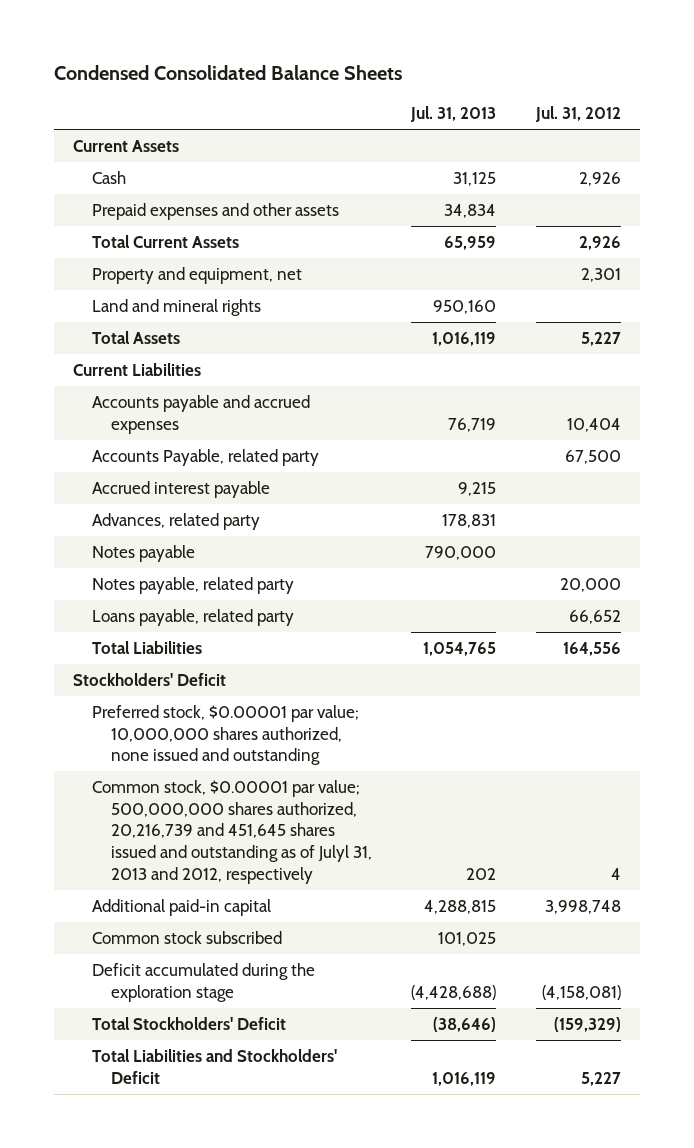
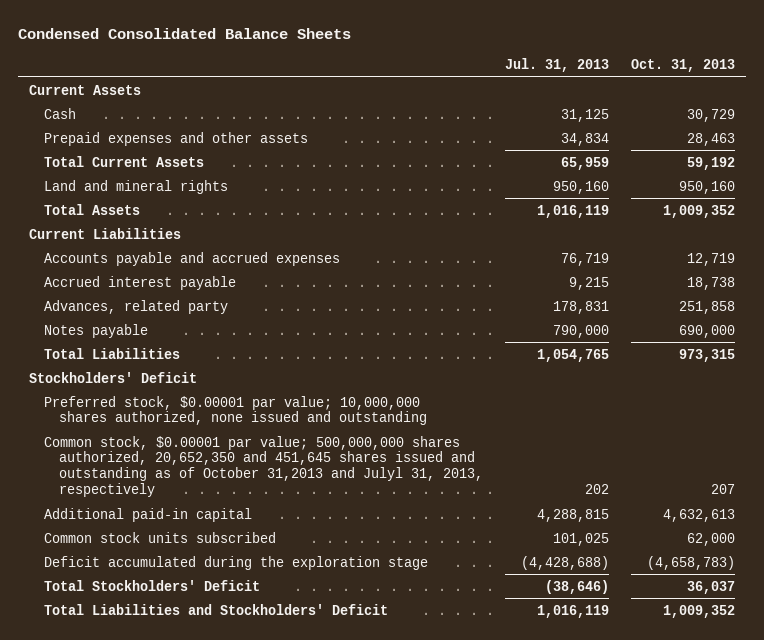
[534,106,621,123] Jul. 31, 2012 -> none
none -> [631,59,736,73] Oct. 31, 2013
[92,266,303,284] Property and equipment, net -> none
[92,448,320,466] Accounts Payable, related party -> none
[92,576,295,594] Notes payable, related party -> none
[92,608,295,626] Loans payable, related party -> none
[92,779,373,884] Common stock, $0.00001 par value; 500,000,000 shares authorized, 20,216,739 and 451,645 shares issued and outstanding as of Julyl 31, 2013 and 2012, respectively -> [43,435,484,498] Common stock, $0.00001 par value; 500,000,000 shares authorized, 20,652,350 and 451,645 shares issued and outstanding as of October 31,2013 and Julyl 31, 2013, respectively
[92,930,283,944] Common stock subscribed -> [43,531,276,543] Common stock units subscribed

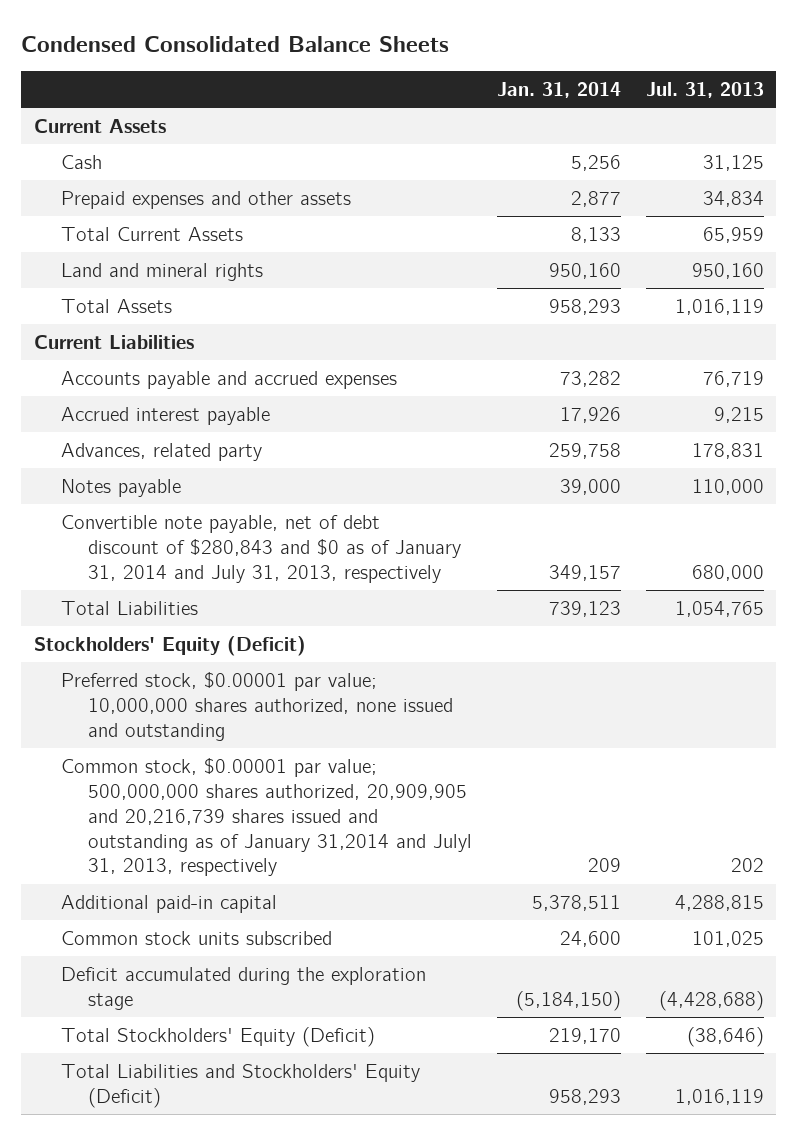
[631,59,736,73] Oct. 31, 2013 -> none
none -> [496,81,621,98] Jan. 31, 2014
[553,324,610,338] 790,000 -> [691,478,764,495] 110,000
none -> [60,514,461,583] Convertible note payable, net of debt discount of $280,843 and $0 as of January 31, 2014 and July 31, 2013, respectively
[28,371,197,383] Stockholders' Deficit -> [33,635,306,656] Stockholders' Equity (Deficit)
[43,435,484,498] Common stock, $0.00001 par value; 500,000,000 shares authorized, 20,652,350 and 451,645 shares issued and outstanding as of October 31,2013 and Julyl 31, 2013, respectively -> [60,757,472,877] Common stock, $0.00001 par value; 500,000,000 shares authorized, 20,909,905 and 20,216,739 shares issued and outstanding as of January 31,2014 and Julyl 31, 2013, respectively
[43,579,260,591] Total Stockholders' Deficit -> [60,1026,375,1047] Total Stockholders' Equity (Deficit)
[43,603,388,615] Total Liabilities and Stockholders' Deficit -> [60,1063,420,1108] Total Liabilities and Stockholders' Equity (Deficit)

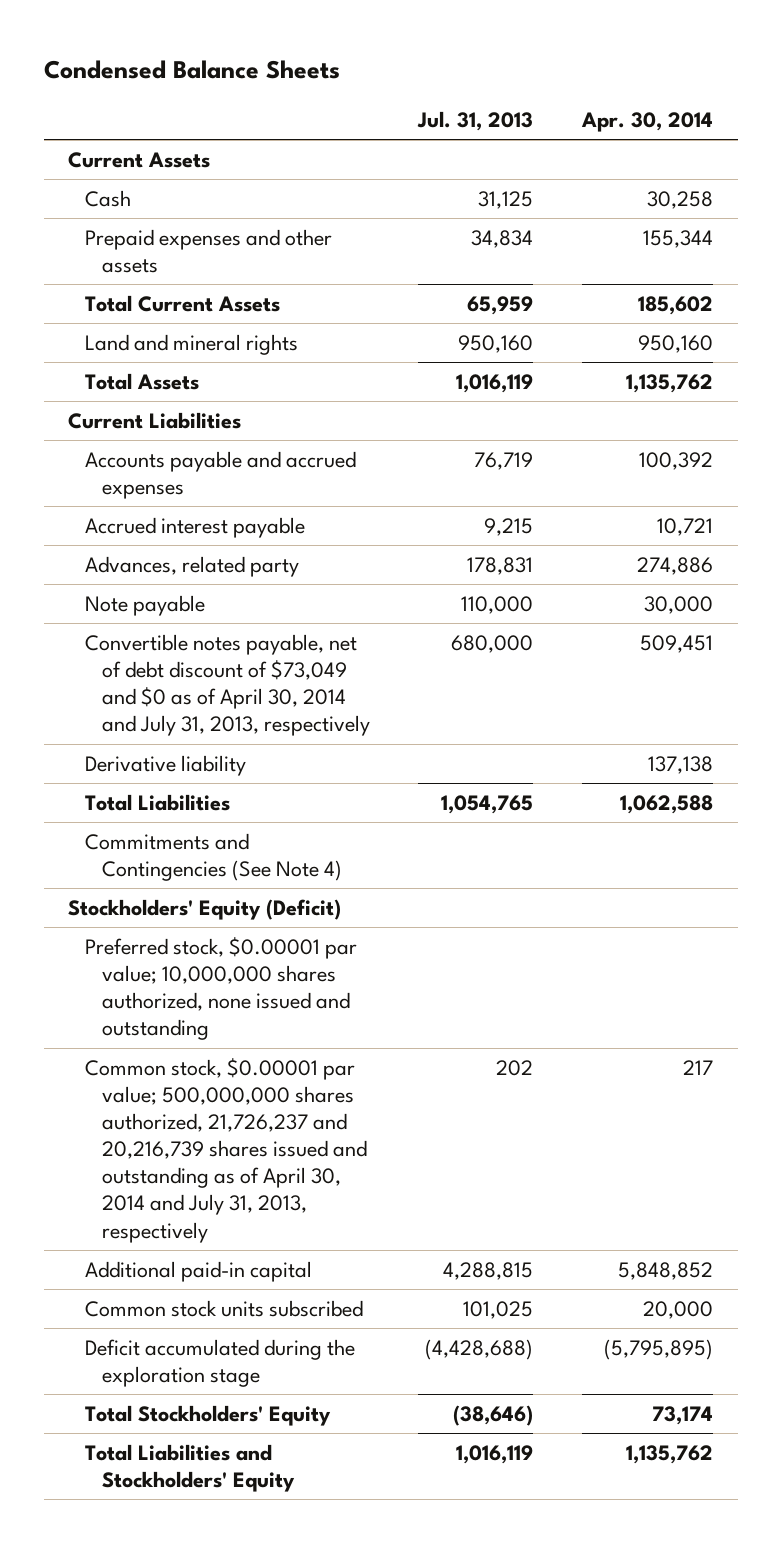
[21,35,450,52] Condensed Consolidated Balance Sheets -> [43,59,340,79] Condensed Balance Sheets
[496,81,621,98] Jan. 31, 2014 -> none
none -> [581,111,714,132] Apr. 30, 2014
[60,478,181,497] Notes payable -> [84,594,205,616] Note payable
[60,514,461,583] Convertible note payable, net of debt discount of $280,843 and $0 as of January 31, 2014 and July 31, 2013, respectively -> [84,633,370,737] Convertible notes payable, net of debt discount of $73,049 and $0 as of April 30, 2014 and July 31, 2013, respectively
none -> [84,754,246,776] Derivative liability
none -> [84,832,342,882] Commitments and Contingencies (See Note 4)
[60,757,472,877] Common stock, $0.00001 par value; 500,000,000 shares authorized, 20,909,905 and 20,216,739 shares issued and outstanding as of January 31,2014 and Julyl 31, 2013, respectively -> [84,1057,367,1243] Common stock, $0.00001 par value; 500,000,000 shares authorized, 21,726,237 and 20,216,739 shares issued and outstanding as of April 30, 2014 and July 31, 2013, respectively
[60,1026,375,1047] Total Stockholders' Equity (Deficit) -> [84,1404,331,1426] Total Stockholders' Equity
[60,1063,420,1108] Total Liabilities and Stockholders' Equity (Deficit) -> [84,1443,295,1493] Total Liabilities and Stockholders' Equity

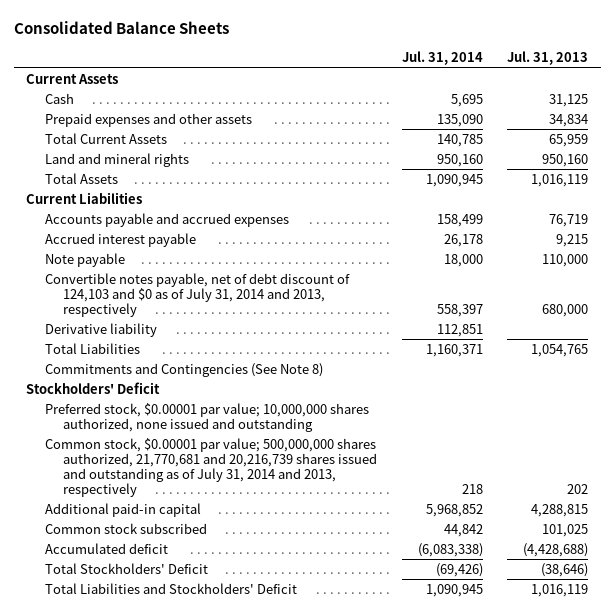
[43,59,340,79] Condensed Balance Sheets -> [14,21,230,35] Consolidated Balance Sheets
[581,111,714,132] Apr. 30, 2014 -> none
none -> [401,51,483,66] Jul. 31, 2014
[84,555,299,577] Advances, related party -> none
[84,633,370,737] Convertible notes payable, net of debt discount of $73,049 and $0 as of April 30, 2014 and July 31, 2013, respectively -> [44,272,350,317] Convertible notes payable, net of debt discount of 124,103 and $0 as of July 31, 2014 and 2013, respectively
[84,832,342,882] Commitments and Contingencies (See Note 4) -> [44,362,323,377] Commitments and Contingencies (See Note 8)
[67,898,341,920] Stockholders' Equity (Deficit) -> [26,381,161,394] Stockholders' Deficit
[84,1057,367,1243] Common stock, $0.00001 par value; 500,000,000 shares authorized, 21,726,237 and 20,216,739 shares issued and outstanding as of April 30, 2014 and July 31, 2013, respectively -> [44,437,378,497] Common stock, $0.00001 par value; 500,000,000 shares authorized, 21,770,681 and 20,216,739 shares issued and outstanding as of July 31, 2014 and 2013, respectively
[84,1299,363,1317] Common stock units subscribed -> [44,522,207,534] Common stock subscribed
[84,1338,355,1388] Deficit accumulated during the exploration stage -> [44,542,168,554] Accumulated deficit
[84,1404,331,1426] Total Stockholders' Equity -> [44,562,208,574] Total Stockholders' Deficit
[84,1443,295,1493] Total Liabilities and Stockholders' Equity -> [44,582,297,594] Total Liabilities and Stockholders' Deficit

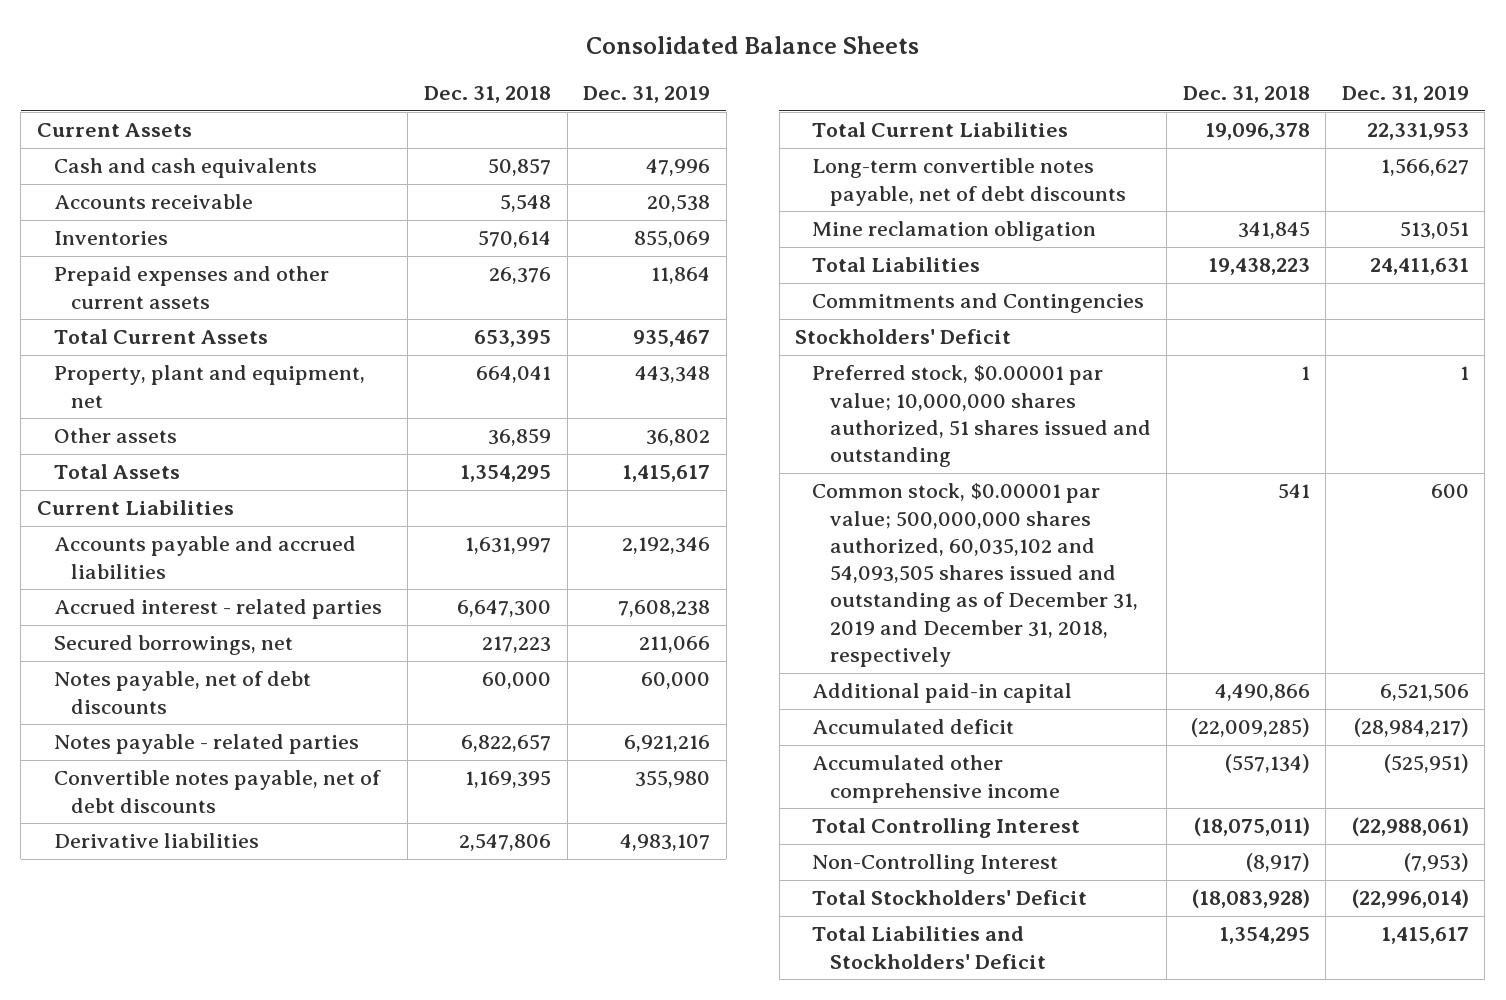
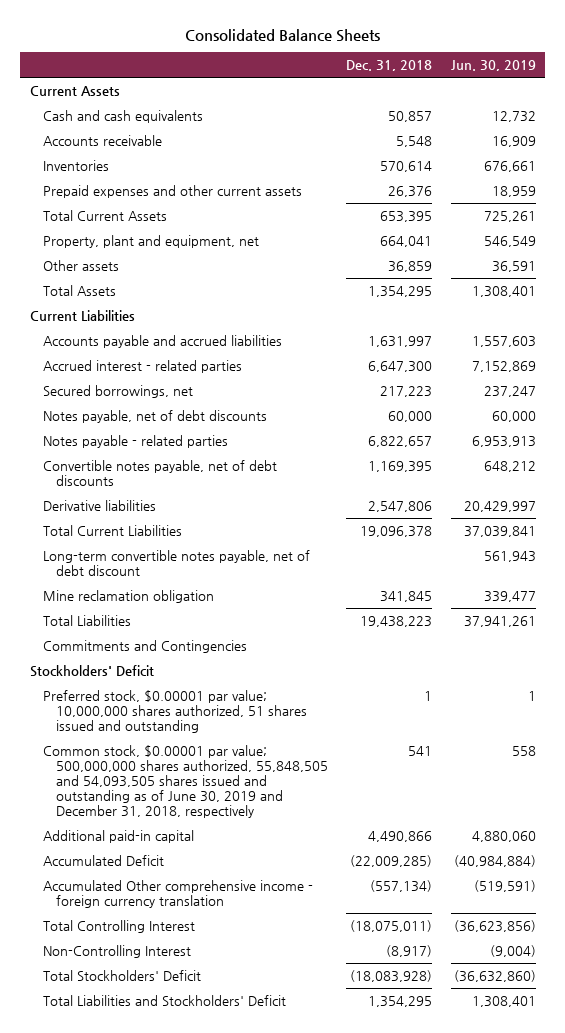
[583,86,711,104] Dec. 31, 2019 -> none
none -> [450,60,536,72] Jun. 30, 2019
[812,158,1126,206] Long-term convertible notes payable, net of debt discounts -> [42,549,310,576] Long-term convertible notes payable, net of debt discount
[812,483,1138,667] Common stock, $0.00001 par value; 500,000,000 shares authorized, 60,035,102 and 54,093,505 shares issued and outstanding as of December 31, 2019 and December 31, 2018, respectively -> [42,744,328,819] Common stock, $0.00001 par value; 500,000,000 shares authorized, 55,848,505 and 54,093,505 shares issued and outstanding as of June 30, 2019 and December 31, 2018, respectively
[812,719,1015,735] Accumulated deficit -> [42,854,164,866] Accumulated Deficit
[812,755,1060,803] Accumulated other comprehensive income -> [42,879,313,908] Accumulated Other comprehensive income - foreign currency translation

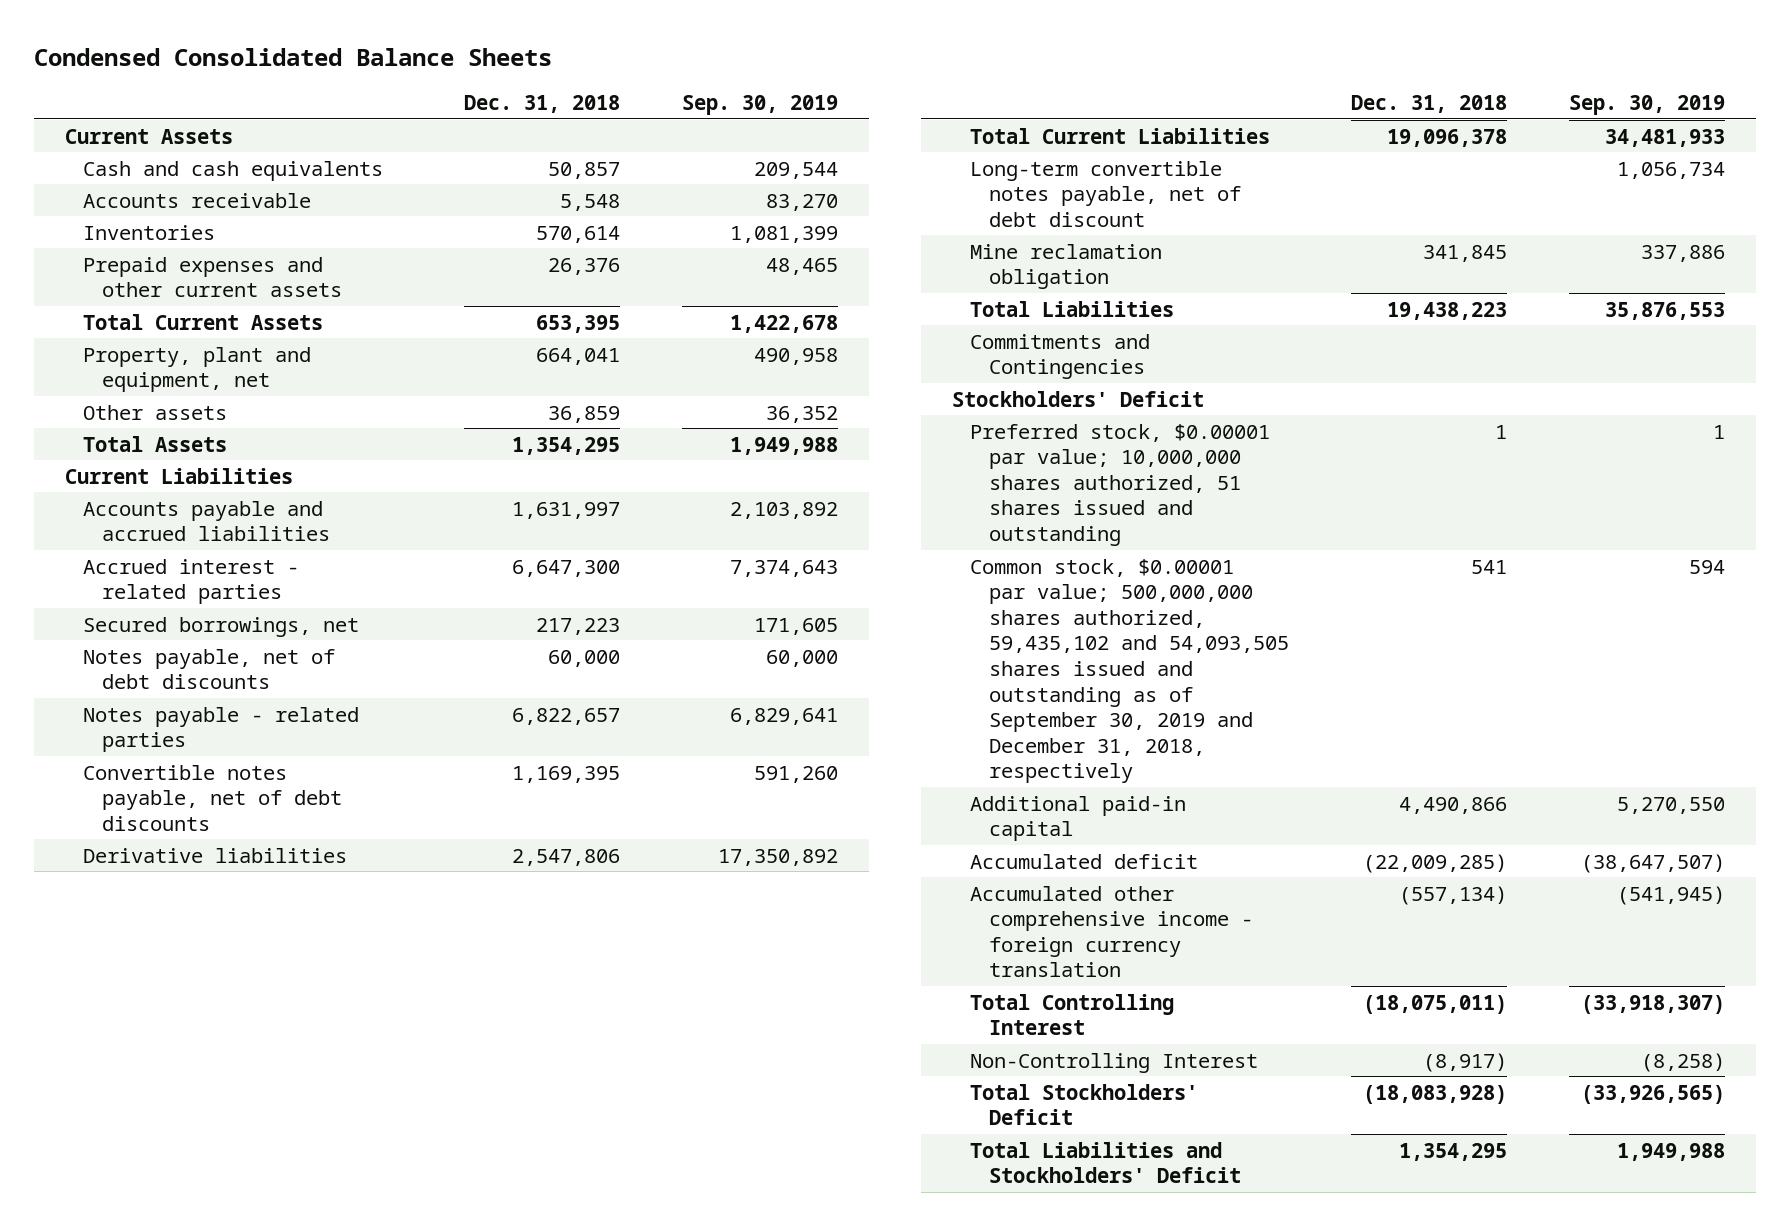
[184,28,380,42] Consolidated Balance Sheets -> [33,47,552,66] Condensed Consolidated Balance Sheets
[450,60,536,72] Jun. 30, 2019 -> none
none -> [681,95,838,116] Sep. 30, 2019
[42,744,328,819] Common stock, $0.00001 par value; 500,000,000 shares authorized, 55,848,505 and 54,093,505 shares issued and outstanding as of June 30, 2019 and December 31, 2018, respectively -> [970,558,1289,784] Common stock, $0.00001 par value; 500,000,000 shares authorized, 59,435,102 and 54,093,505 shares issued and outstanding as of September 30, 2019 and December 31, 2018, respectively
[42,854,164,866] Accumulated Deficit -> [970,853,1199,869] Accumulated deficit
[42,879,313,908] Accumulated Other comprehensive income - foreign currency translation -> [970,885,1253,978] Accumulated other comprehensive income - foreign currency translation

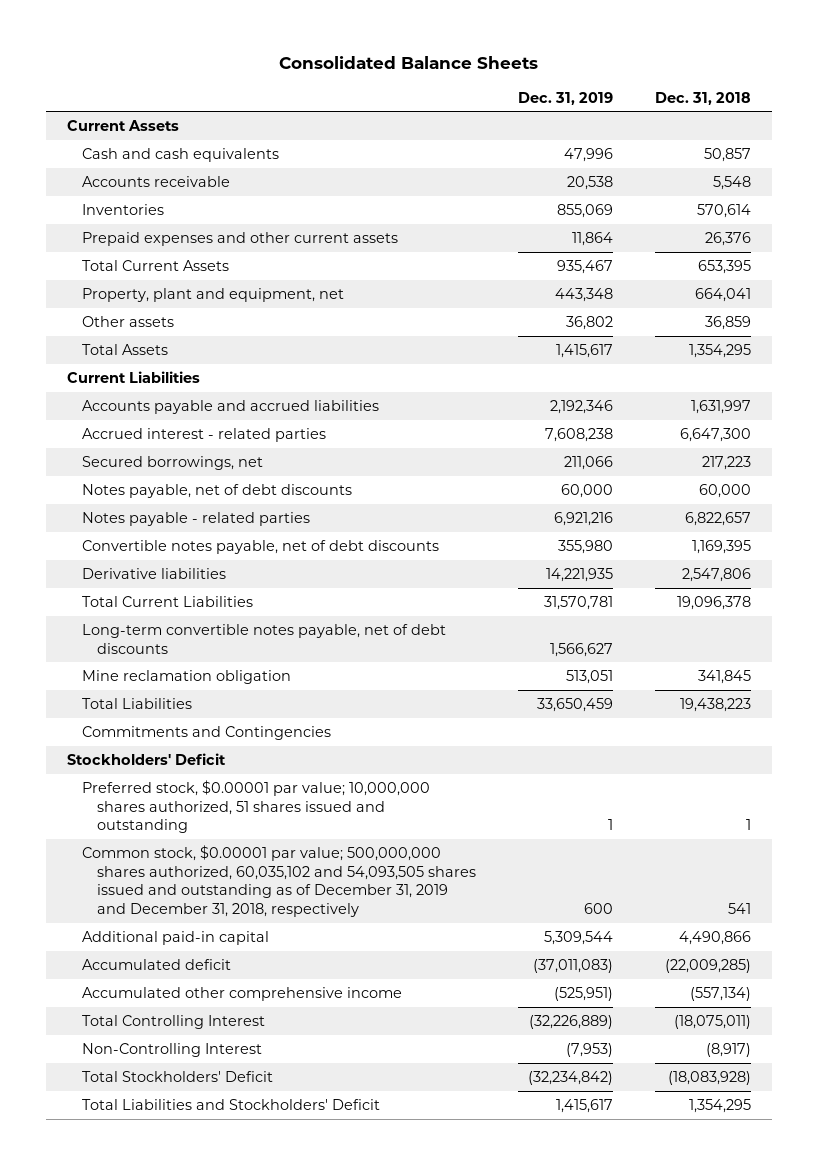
[33,47,552,66] Condensed Consolidated Balance Sheets -> [278,55,538,69] Consolidated Balance Sheets
[681,95,838,116] Sep. 30, 2019 -> none
none -> [518,91,614,105] Dec. 31, 2019
[970,160,1241,227] Long-term convertible notes payable, net of debt discount -> [82,624,447,654] Long-term convertible notes payable, net of debt discounts
[970,558,1289,784] Common stock, $0.00001 par value; 500,000,000 shares authorized, 59,435,102 and 54,093,505 shares issued and outstanding as of September 30, 2019 and December 31, 2018, respectively -> [82,845,477,917] Common stock, $0.00001 par value; 500,000,000 shares authorized, 60,035,102 and 54,093,505 shares issued and outstanding as of December 31, 2019 and December 31, 2018, respectively
[970,885,1253,978] Accumulated other comprehensive income - foreign currency translation -> [82,987,403,1002] Accumulated other comprehensive income

